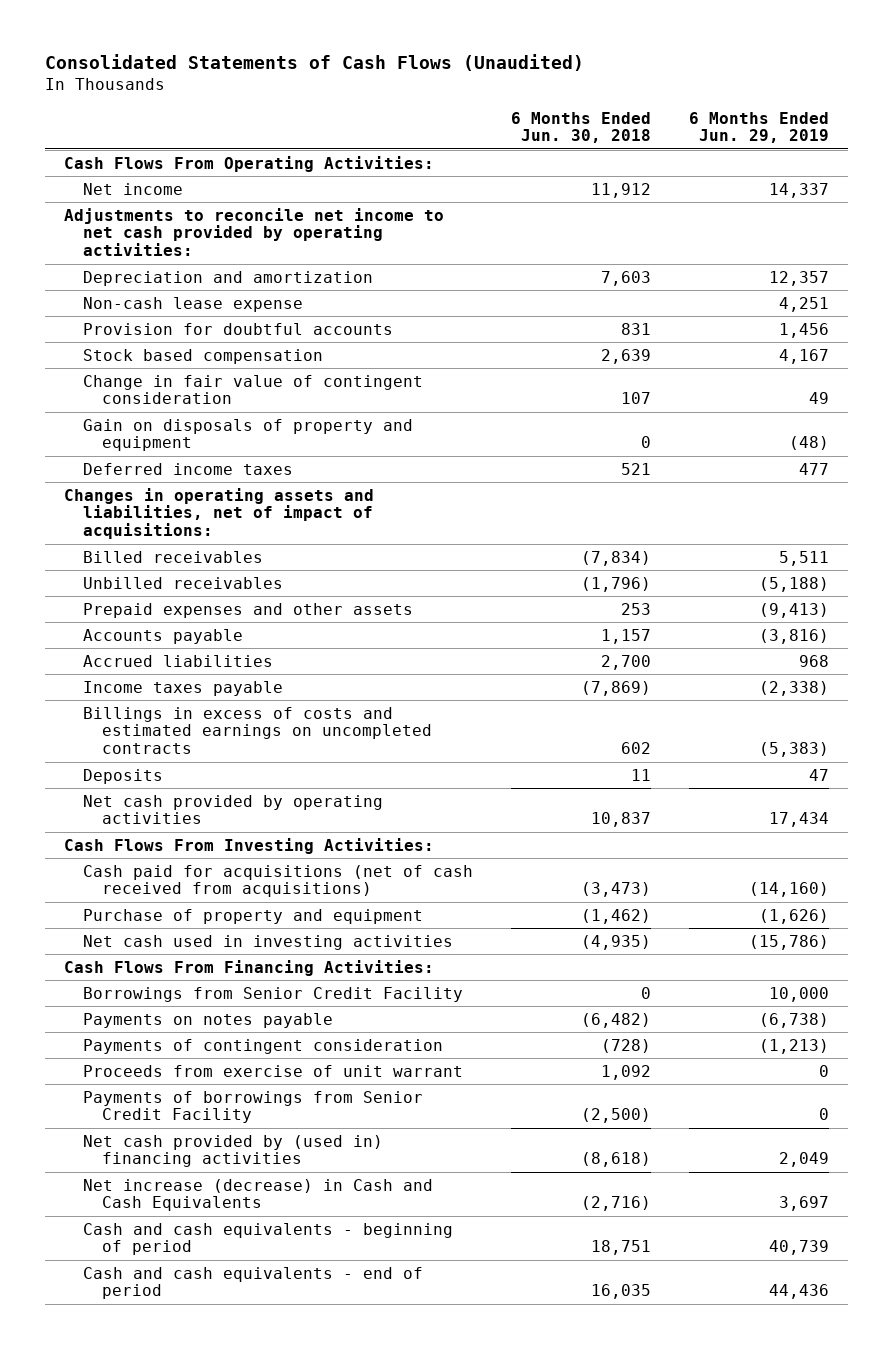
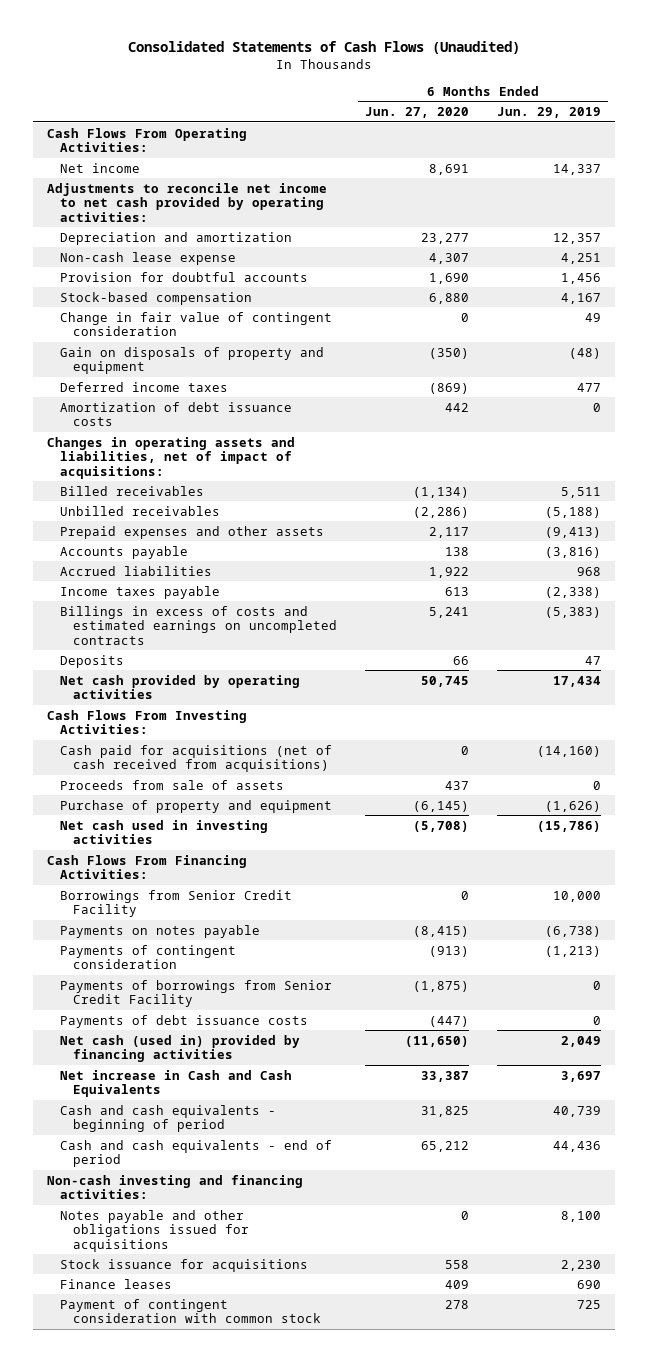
[511,111,652,144] 6 Months Ended Jun. 30, 2018 -> none
none -> [364,107,469,119] Jun. 27, 2020
[83,348,324,364] Stock based compensation -> [59,291,252,305] Stock-based compensation
none -> [59,401,292,427] Amortization of debt issuance costs
none -> [59,779,284,790] Proceeds from sale of assets
[83,1064,464,1077] Proceeds from exercise of unit warrant -> none
none -> [59,1014,308,1028] Payments of debt issuance costs
[83,1134,384,1168] Net cash provided by (used in) financing activities -> [59,1034,300,1063] Net cash (used in) provided by financing activities
[83,1178,434,1212] Net increase (decrease) in Cash and Cash Equivalents -> [59,1069,292,1098] Net increase in Cash and Cash Equivalents
none -> [47,1174,304,1200] Non-cash investing and financing activities:
none -> [59,1209,249,1252] Notes payable and other obligations issued for acquisitions
none -> [59,1258,308,1272] Stock issuance for acquisitions
none -> [59,1278,172,1289] Finance leases
none -> [59,1298,321,1324] Payment of contingent consideration with common stock

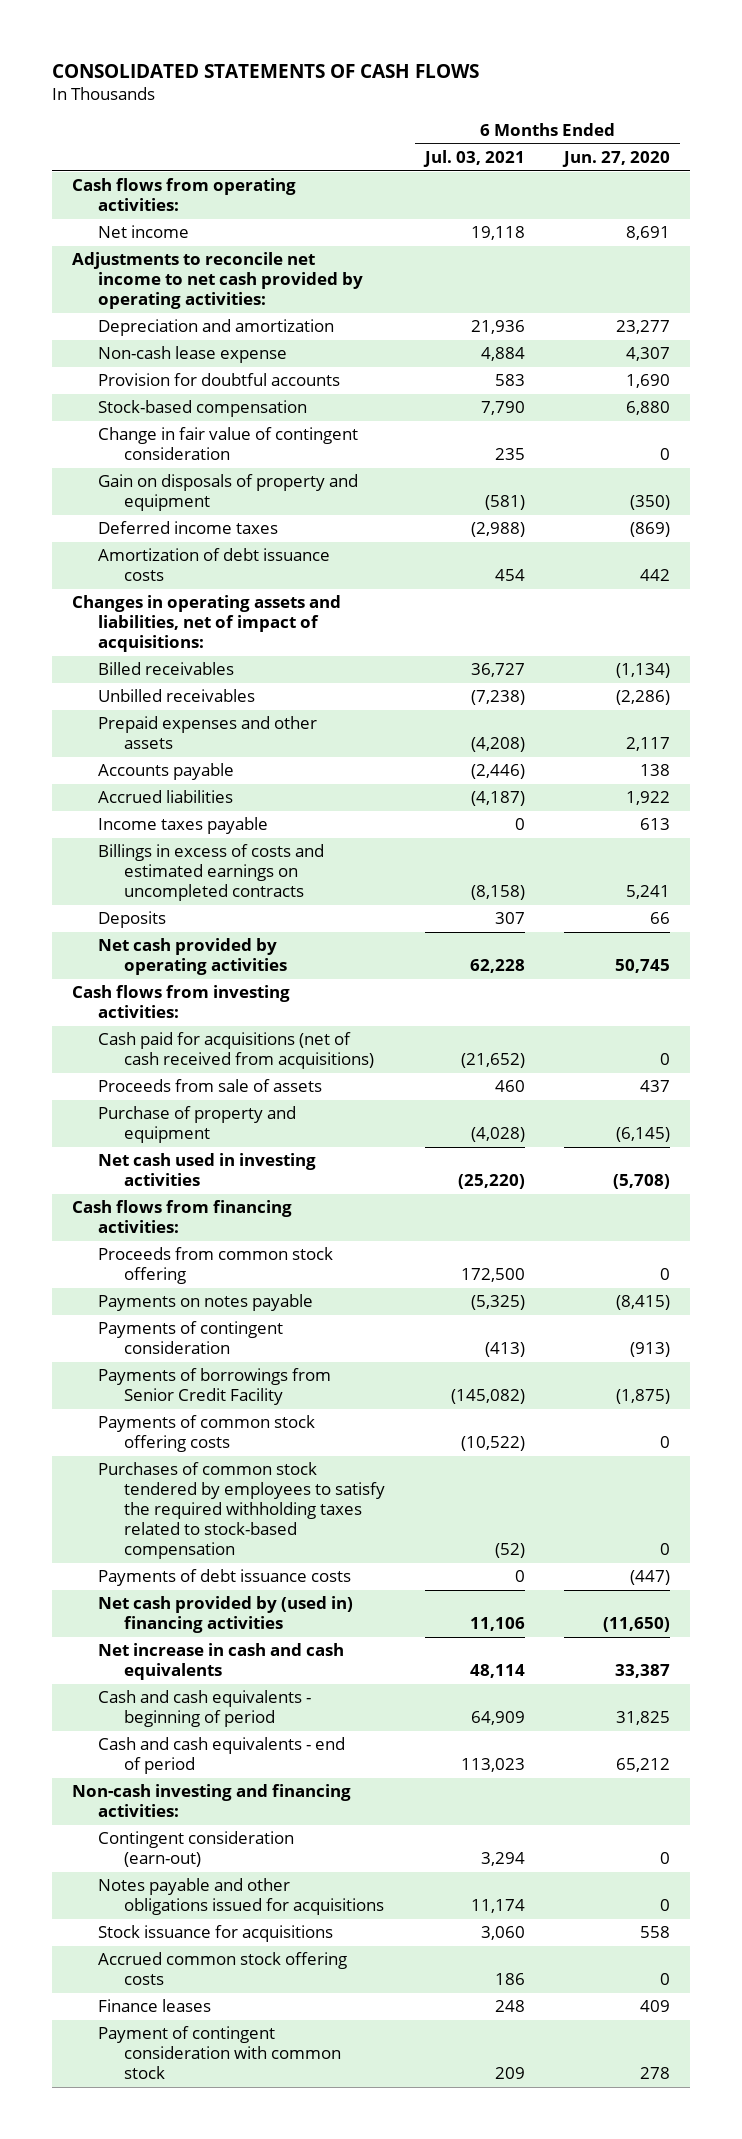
[128,41,521,55] Consolidated Statements of Cash Flows (Unaudited) -> [52,63,480,78] CONSOLIDATED STATEMENTS OF CASH FLOWS
[497,107,602,119] Jun. 29, 2019 -> none
none -> [422,150,525,168] Jul. 03, 2021
[47,127,248,153] Cash Flows From Operating Activities: -> [71,178,296,212] Cash flows from operating activities:
[47,709,248,735] Cash Flows From Investing Activities: -> [71,985,290,1019] Cash flows from investing activities:
[59,889,292,918] Borrowings from Senior Credit Facility -> none
[47,854,248,880] Cash Flows From Financing Activities: -> [71,1200,292,1234] Cash flows from financing activities:
none -> [98,1247,334,1285] Proceeds from common stock offering
none -> [98,1415,316,1453] Payments of common stock offering costs
none -> [98,1462,386,1560] Purchases of common stock tendered by employees to satisfy the required withholding taxes related to stock-based compensation
[59,1034,300,1063] Net cash (used in) provided by financing activities -> [98,1596,354,1634] Net cash provided by (used in) financing activities
[59,1069,292,1098] Net increase in Cash and Cash Equivalents -> [98,1643,345,1681] Net increase in cash and cash equivalents
none -> [98,1831,295,1868] Contingent consideration (earn-out)
none -> [98,1952,348,1986] Accrued common stock offering costs

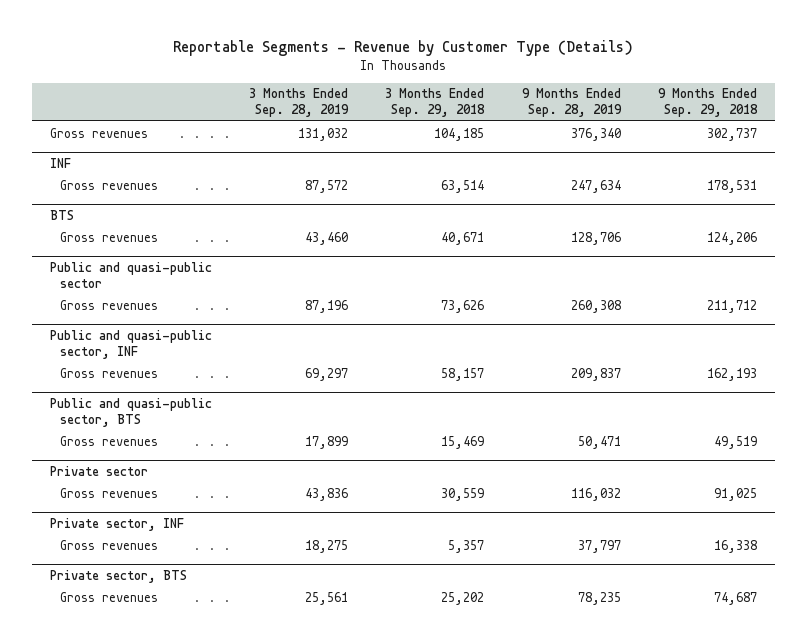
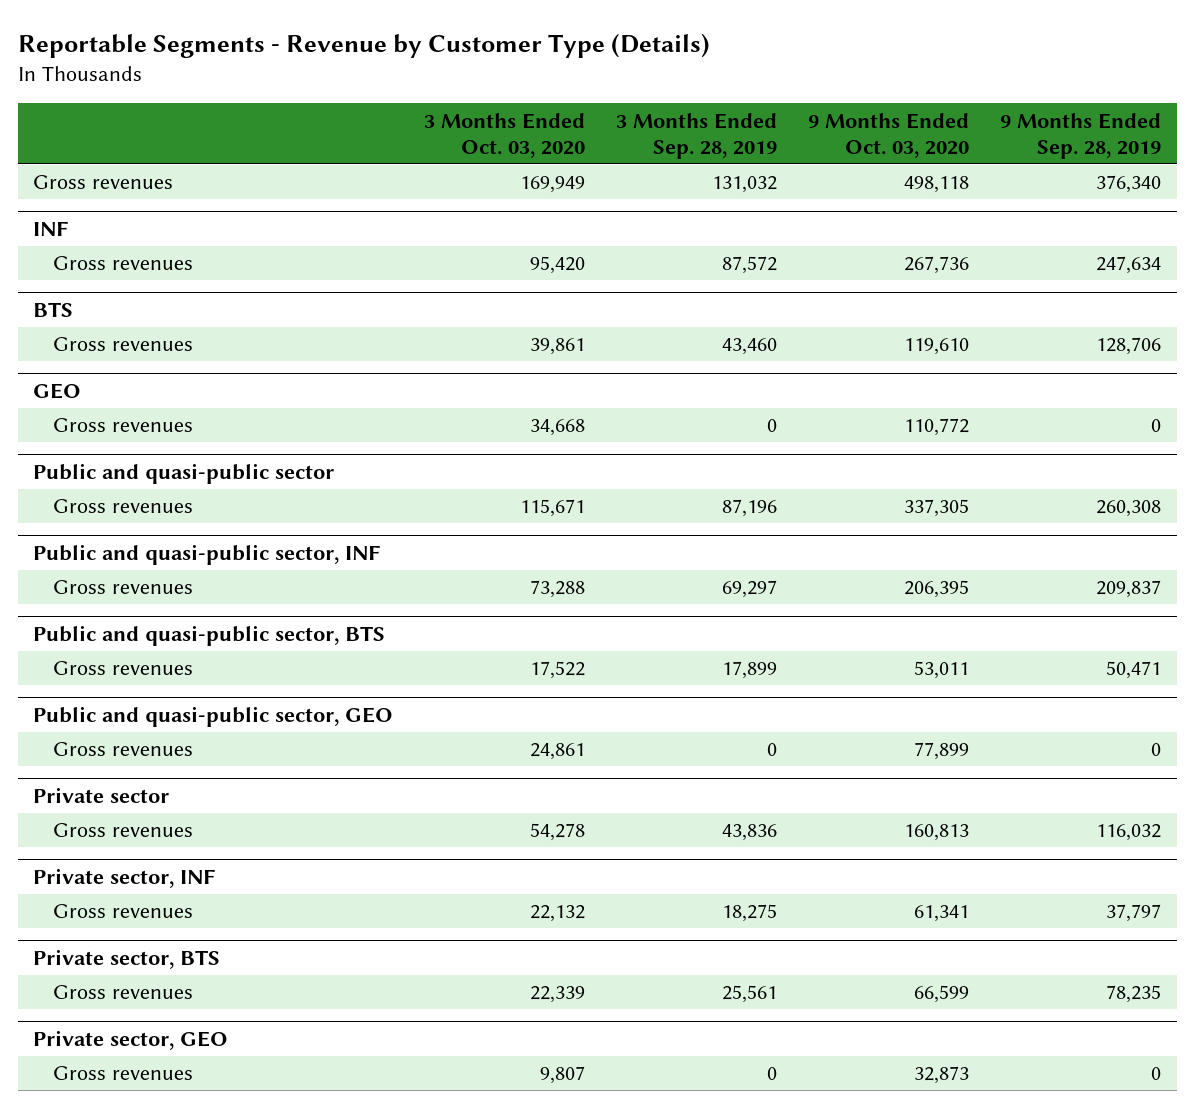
[385,88,486,118] 3 Months Ended Sep. 29, 2018 -> none
[657,88,758,118] 9 Months Ended Sep. 29, 2018 -> none
none -> [424,112,586,158] 3 Months Ended Oct. 03, 2020
none -> [808,112,970,158] 9 Months Ended Oct. 03, 2020
none -> [33,383,82,400] GEO
none -> [53,418,194,433] Gross revenues
none -> [33,706,394,728] Public and quasi-public sector, GEO
none -> [53,742,194,757] Gross revenues
none -> [33,1030,229,1051] Private sector, GEO
none -> [53,1066,194,1081] Gross revenues

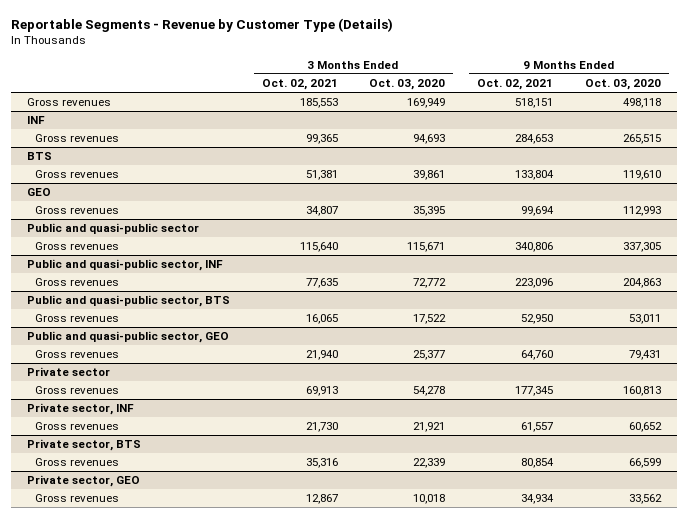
[616,112,778,159] 3 Months Ended Sep. 28, 2019 -> none
[1000,112,1162,159] 9 Months Ended Sep. 28, 2019 -> none
none -> [261,79,338,91] Oct. 02, 2021
none -> [477,79,554,91] Oct. 02, 2021
[530,256,586,275] 95,420 -> [413,134,446,145] 94,693
[904,256,970,275] 267,736 -> [623,134,662,145] 265,515
[530,419,586,437] 34,668 -> [413,206,446,217] 35,395
[904,418,970,437] 110,772 -> [623,206,662,217] 112,993
[530,580,586,599] 73,288 -> [413,278,447,289] 72,772
[904,580,970,599] 206,395 -> [623,278,662,289] 204,863
[530,743,586,761] 24,861 -> [413,350,446,361] 25,377
[914,742,970,761] 77,899 -> [629,350,662,361] 79,431
[530,905,586,923] 22,132 -> [413,422,446,433] 21,921
[914,905,970,923] 61,341 -> [629,422,663,433] 60,652
[540,1066,586,1085] 9,807 -> [413,494,446,505] 10,018
[914,1066,970,1085] 32,873 -> [629,494,663,505] 33,562

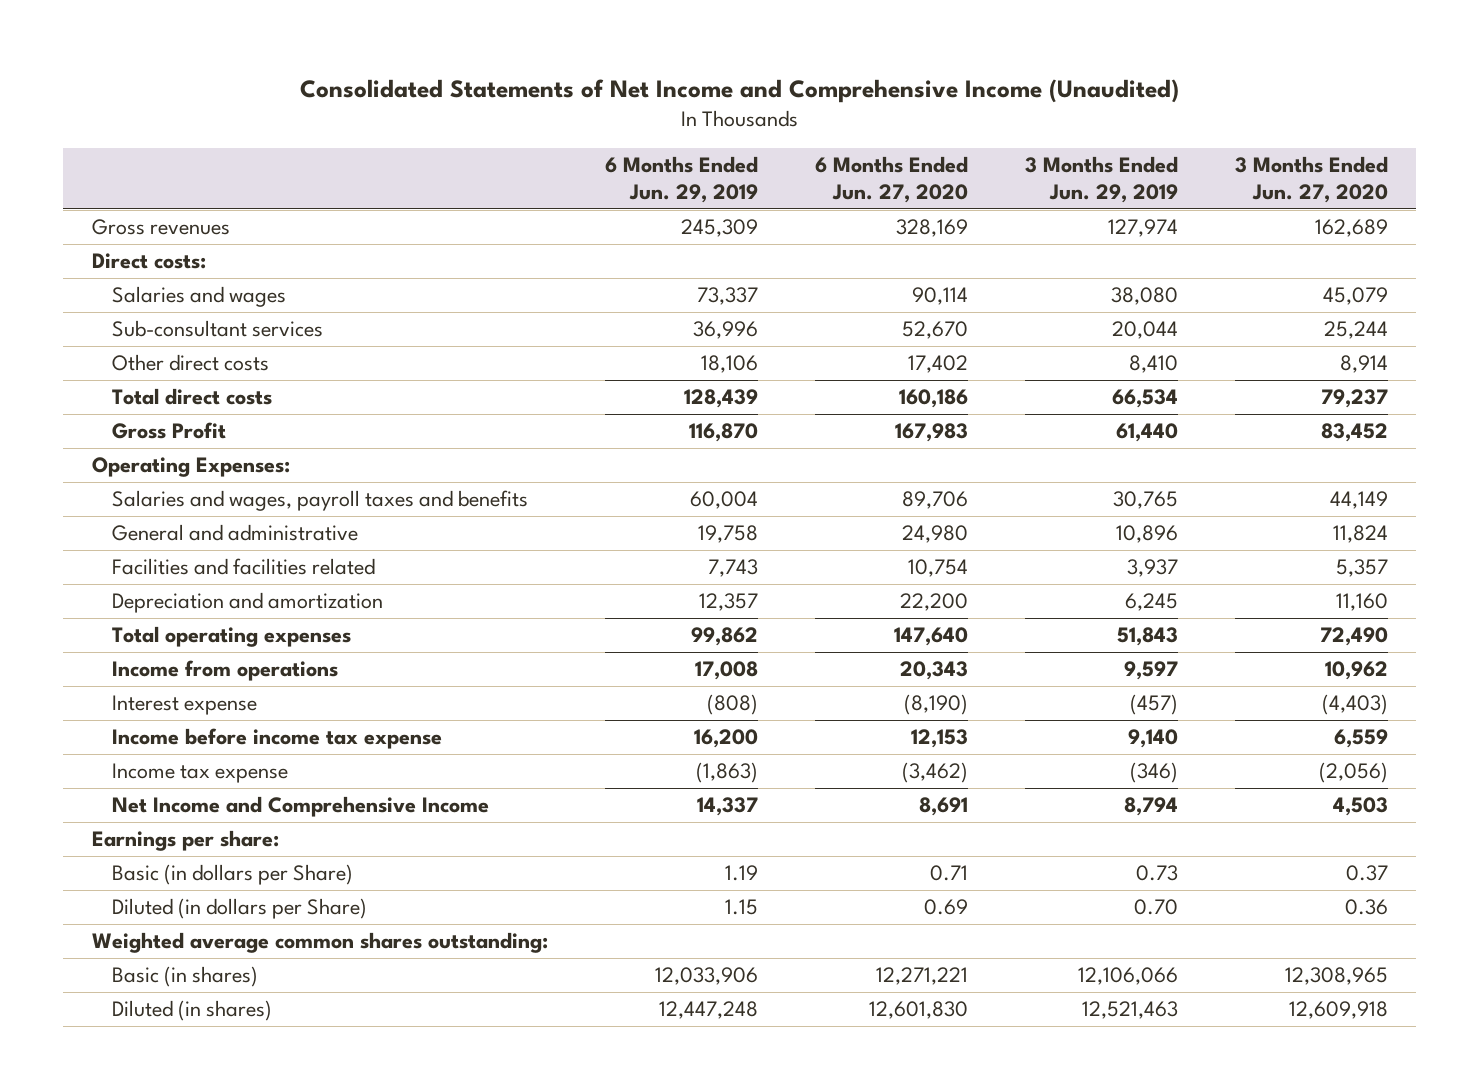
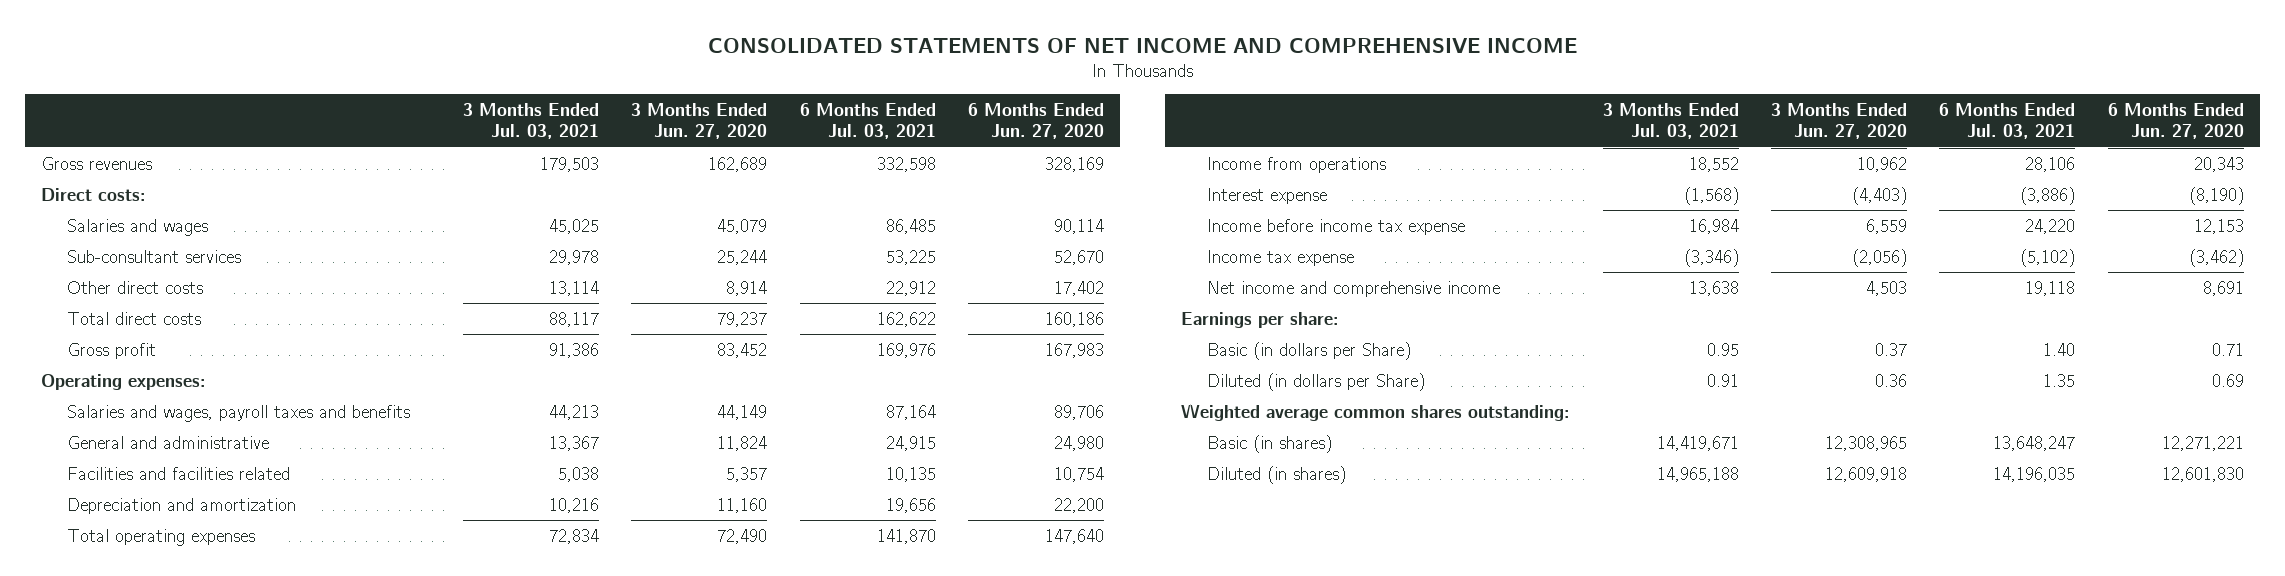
[299,78,1179,103] Consolidated Statements of Net Income and Comprehensive Income (Unaudited) -> [707,37,1577,53] CONSOLIDATED STATEMENTS OF NET INCOME AND COMPREHENSIVE INCOME
[604,156,758,203] 6 Months Ended Jun. 29, 2019 -> none
[1024,156,1178,203] 3 Months Ended Jun. 29, 2019 -> none
none -> [462,103,599,140] 3 Months Ended Jul. 03, 2021
none -> [799,103,936,140] 6 Months Ended Jul. 03, 2021
[111,422,226,440] Gross Profit -> [66,342,156,359] Gross profit
[91,457,290,478] Operating Expenses: -> [41,373,207,390] Operating expenses:
[111,796,489,818] Net Income and Comprehensive Income -> [1206,280,1500,297] Net income and comprehensive income

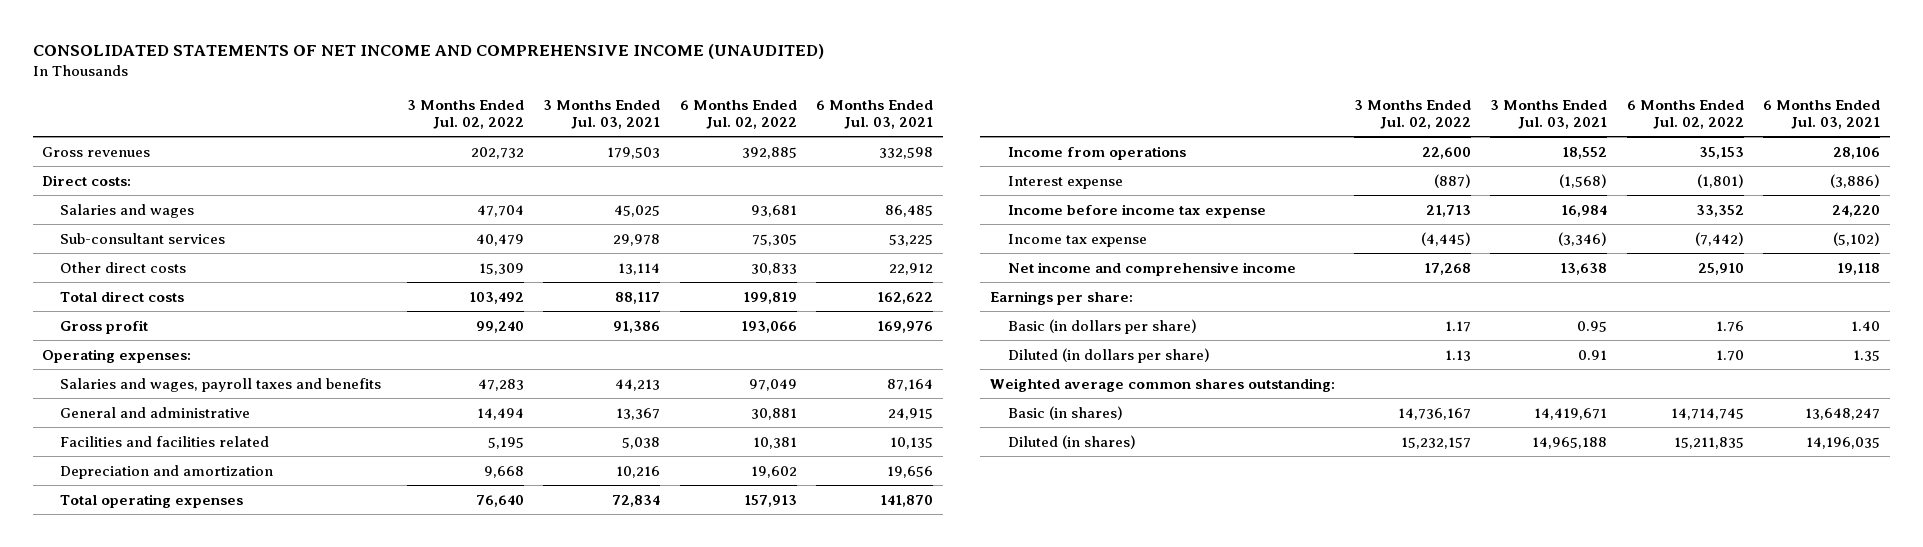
[707,37,1577,53] CONSOLIDATED STATEMENTS OF NET INCOME AND COMPREHENSIVE INCOME -> [32,43,824,59] CONSOLIDATED STATEMENTS OF NET INCOME AND COMPREHENSIVE INCOME (UNAUDITED)
[631,103,768,140] 3 Months Ended Jun. 27, 2020 -> none
[968,103,1105,140] 6 Months Ended Jun. 27, 2020 -> none
none -> [406,99,524,130] 3 Months Ended Jul. 02, 2022
none -> [679,99,797,130] 6 Months Ended Jul. 02, 2022
[1206,341,1411,360] Basic (in dollars per Share) -> [1007,318,1197,334] Basic (in dollars per share)
[1206,372,1425,391] Diluted (in dollars per Share) -> [1007,347,1210,363] Diluted (in dollars per share)

